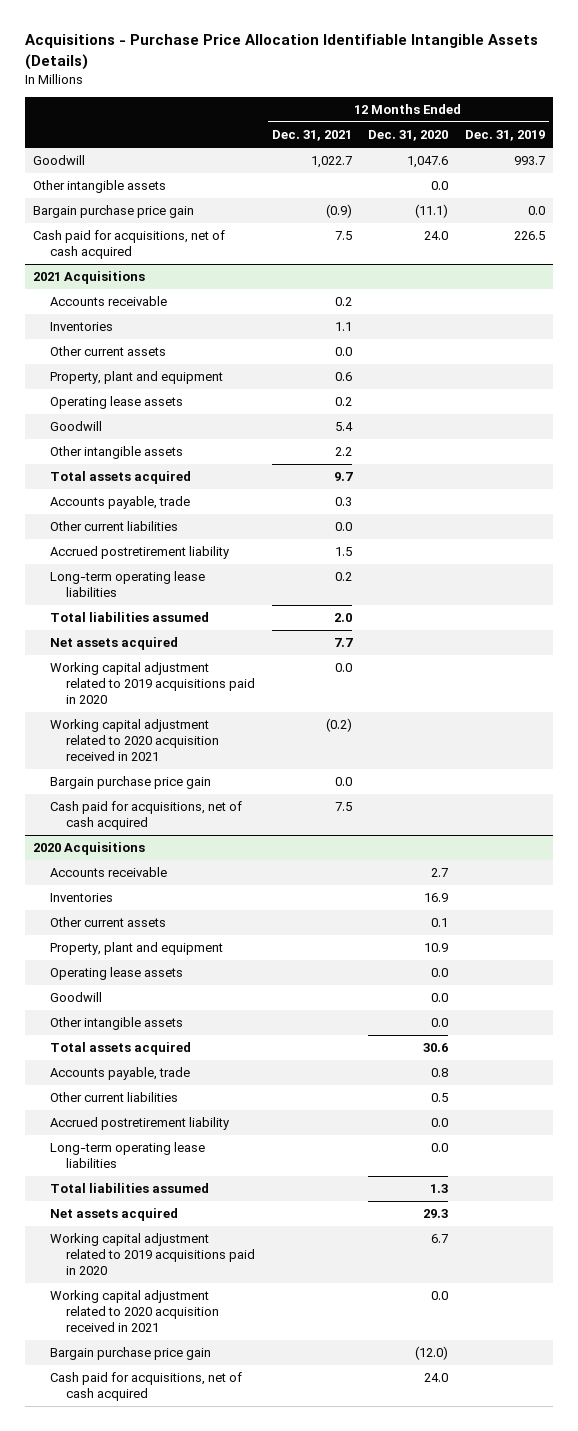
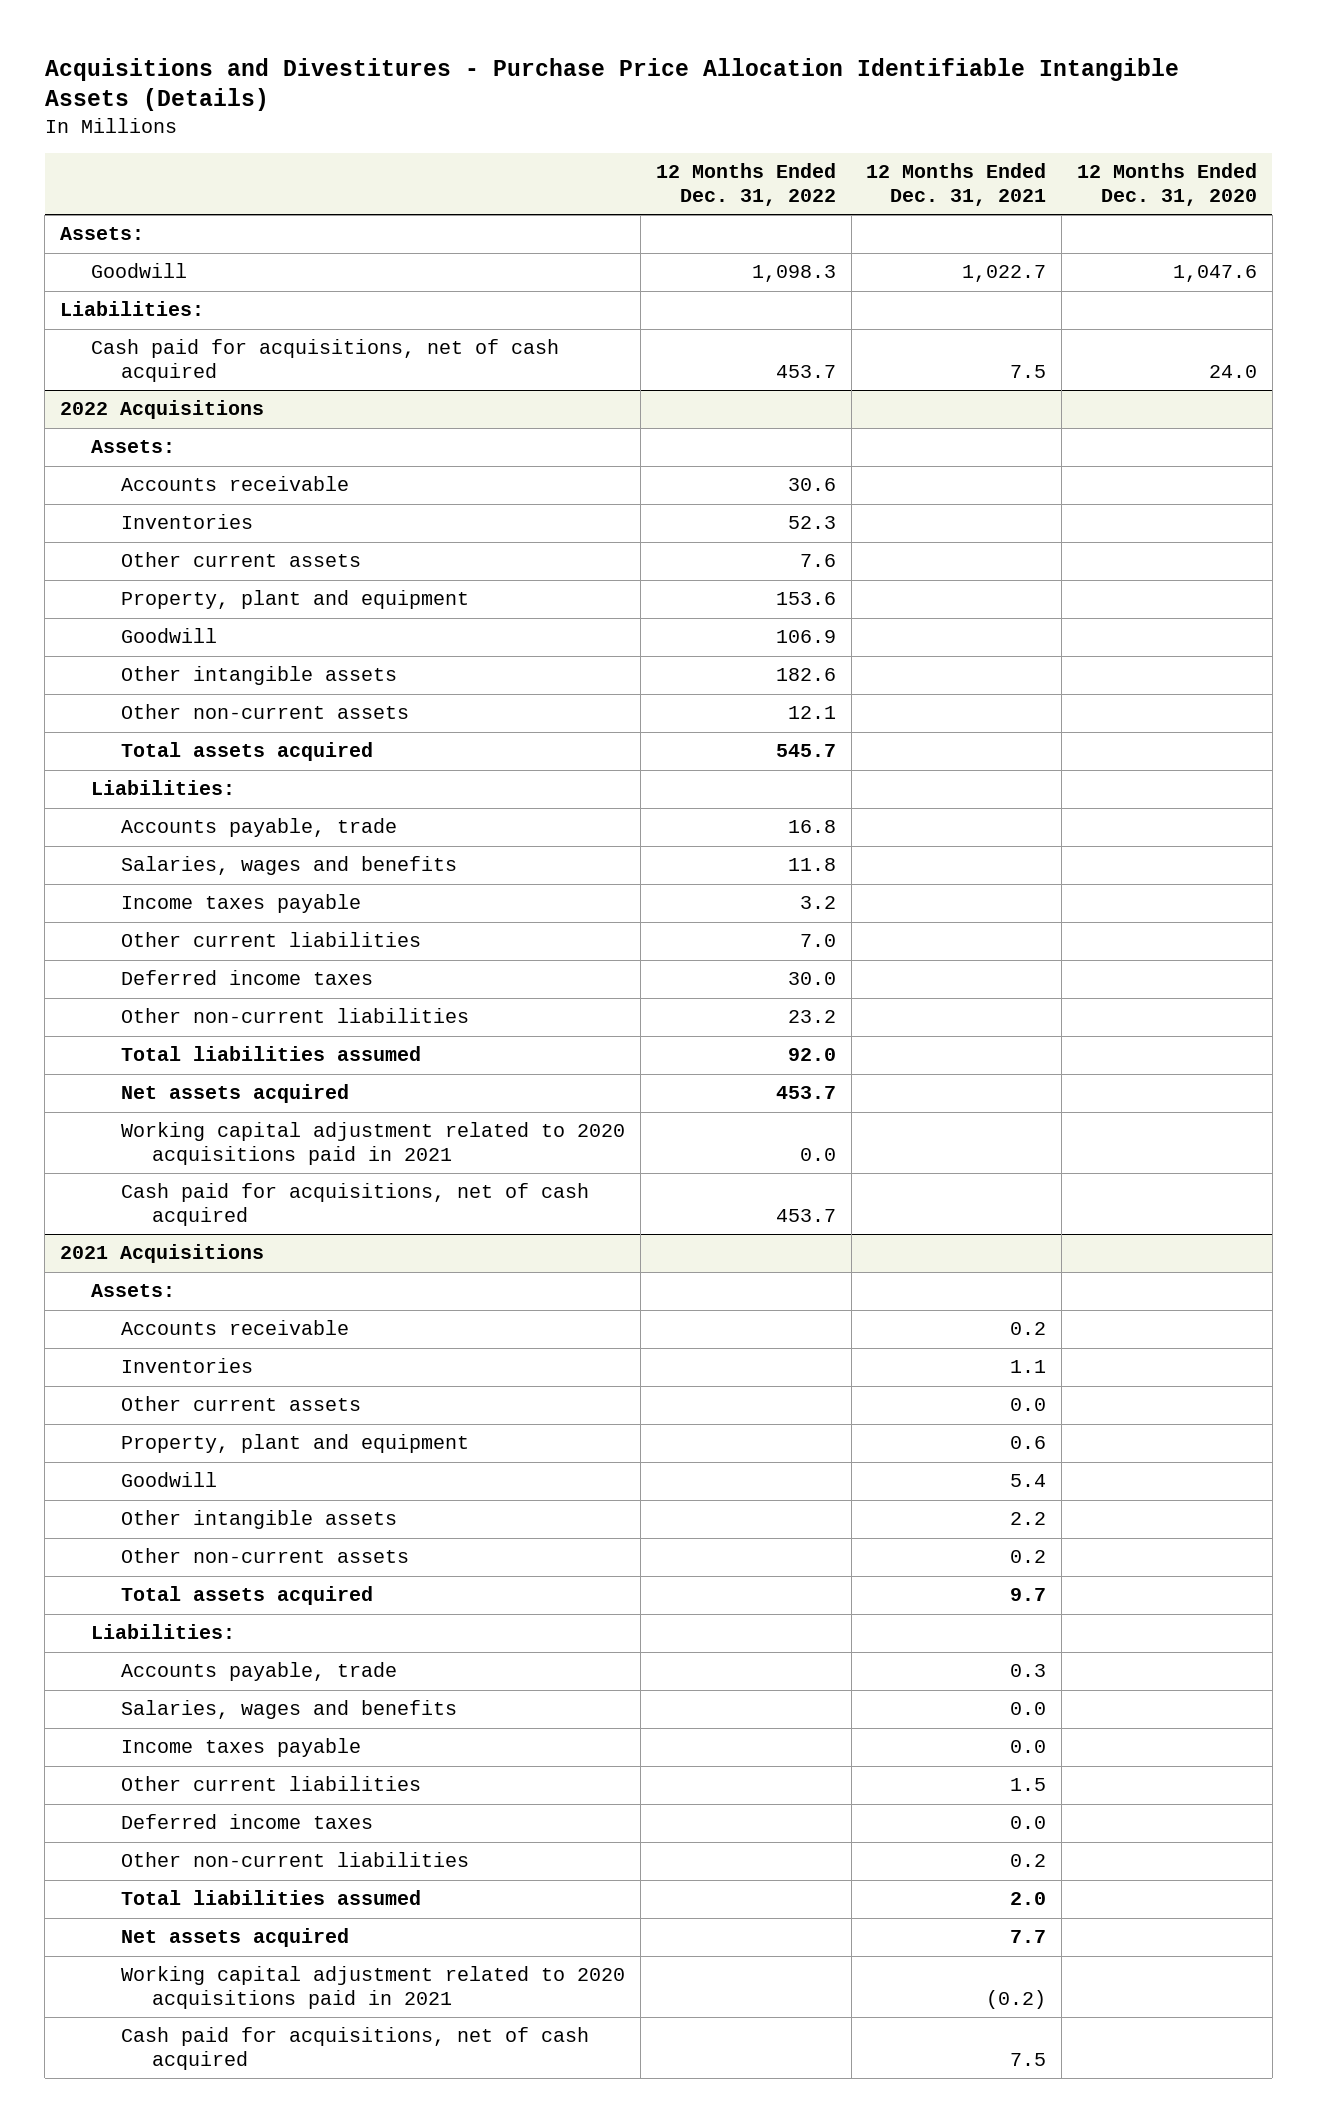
[24,34,538,70] Acquisitions - Purchase Price Allocation Identifiable Intangible Assets (Details) -> [44,57,1179,112] Acquisitions and Divestitures - Purchase Price Allocation Identifiable Intangible Assets (Details)
[464,130,545,142] Dec. 31, 2019 -> none
none -> [655,163,836,206] 12 Months Ended Dec. 31, 2022
none -> [60,227,145,241] Assets:
[33,180,167,194] Other intangible assets -> none
[33,205,195,219] Bargain purchase price gain -> none
none -> [60,301,205,317] Liabilities:
none -> [60,400,265,420] 2022 Acquisitions
none -> [90,440,175,454] Assets:
none -> [121,476,350,492] Accounts receivable
none -> [121,514,254,530] Inventories
none -> [121,552,362,568] Other current assets
none -> [121,590,470,610] Property, plant and equipment
none -> [121,628,218,644] Goodwill
none -> [121,666,398,686] Other intangible assets
none -> [121,704,410,720] Other non-current assets
none -> [121,742,374,762] Total assets acquired
none -> [90,780,235,796] Liabilities:
none -> [121,818,398,838] Accounts payable, trade
none -> [121,856,458,876] Salaries, wages and benefits
none -> [121,894,362,914] Income taxes payable
none -> [121,932,422,948] Other current liabilities
none -> [121,970,374,986] Deferred income taxes
none -> [121,1008,470,1024] Other non-current liabilities
none -> [121,1046,422,1062] Total liabilities assumed
none -> [121,1084,350,1104] Net assets acquired
none -> [121,1122,626,1165] Working capital adjustment related to 2020 acquisitions paid in 2021
none -> [121,1183,590,1226] Cash paid for acquisitions, net of cash acquired
none -> [90,1284,175,1298] Assets:
[49,396,183,410] Operating lease assets -> none
none -> [121,1548,410,1564] Other non-current assets
none -> [90,1624,235,1640] Liabilities:
[49,546,229,560] Accrued postretirement liability -> none
[49,571,205,598] Long-term operating lease liabilities -> none
none -> [121,1700,458,1720] Salaries, wages and benefits
none -> [121,1738,362,1758] Income taxes payable
[334,522,352,532] 0.0 -> [1010,1778,1047,1792] 1.5
none -> [121,1814,374,1830] Deferred income taxes
none -> [121,1852,470,1868] Other non-current liabilities
[49,719,220,762] Working capital adjustment related to 2020 acquisition received in 2021 -> none
[49,776,211,790] Bargain purchase price gain -> none
[49,662,256,705] Working capital adjustment related to 2019 acquisitions paid in 2020 -> [121,1966,626,2009] Working capital adjustment related to 2020 acquisitions paid in 2021
[334,663,352,673] 0.0 -> [986,1989,1047,2009] (0.2)
[33,842,146,856] 2020 Acquisitions -> none
[49,867,167,878] Accounts receivable -> none
[49,893,113,903] Inventories -> none
[49,917,166,928] Other current assets -> none
[49,942,223,956] Property, plant and equipment -> none
[49,967,183,981] Operating lease assets -> none
[49,992,102,1003] Goodwill -> none
[49,1017,183,1031] Other intangible assets -> none
[49,1042,191,1056] Total assets acquired -> none
[49,1067,190,1081] Accounts payable, trade -> none
[49,1092,178,1103] Other current liabilities -> none
[49,1117,229,1131] Accrued postretirement liability -> none
[49,1142,205,1169] Long-term operating lease liabilities -> none
[49,1183,209,1194] Total liabilities assumed -> none
[49,1208,178,1222] Net assets acquired -> none
[49,1233,256,1276] Working capital adjustment related to 2019 acquisitions paid in 2020 -> none
[49,1290,220,1333] Working capital adjustment related to 2020 acquisition received in 2021 -> none
[49,1347,211,1361] Bargain purchase price gain -> none
[49,1372,242,1402] Cash paid for acquisitions, net of cash acquired -> none

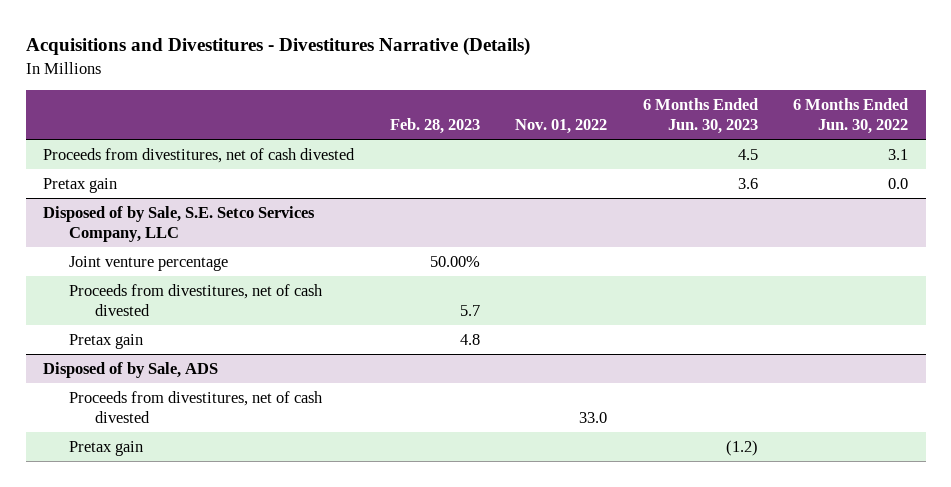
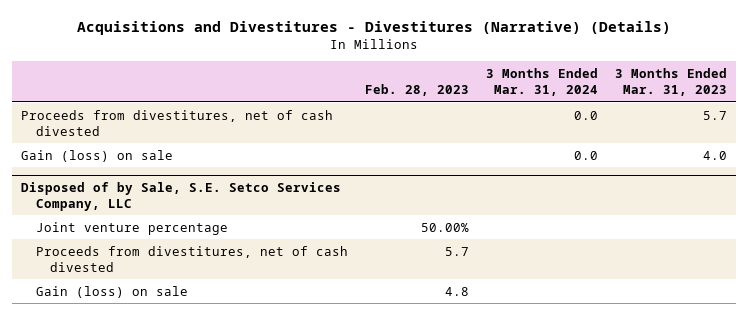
[25,37,530,57] Acquisitions and Divestitures - Divestitures Narrative (Details) -> [77,20,672,35] Acquisitions and Divestitures - Divestitures (Narrative) (Details)
[515,118,608,134] Nov. 01, 2022 -> none
[642,98,758,134] 6 Months Ended Jun. 30, 2023 -> none
[793,98,909,134] 6 Months Ended Jun. 30, 2022 -> none
none -> [486,67,599,96] 3 Months Ended Mar. 31, 2024
none -> [615,67,728,96] 3 Months Ended Mar. 31, 2023
[43,177,118,193] Pretax gain -> [20,149,173,162] Gain (loss) on sale
[43,361,219,378] Disposed of by Sale, ADS -> none
[68,390,323,423] Proceeds from divestitures, net of cash divested -> none
[68,440,143,456] Pretax gain -> none
[68,333,143,349] Pretax gain -> [35,285,188,298] Gain (loss) on sale

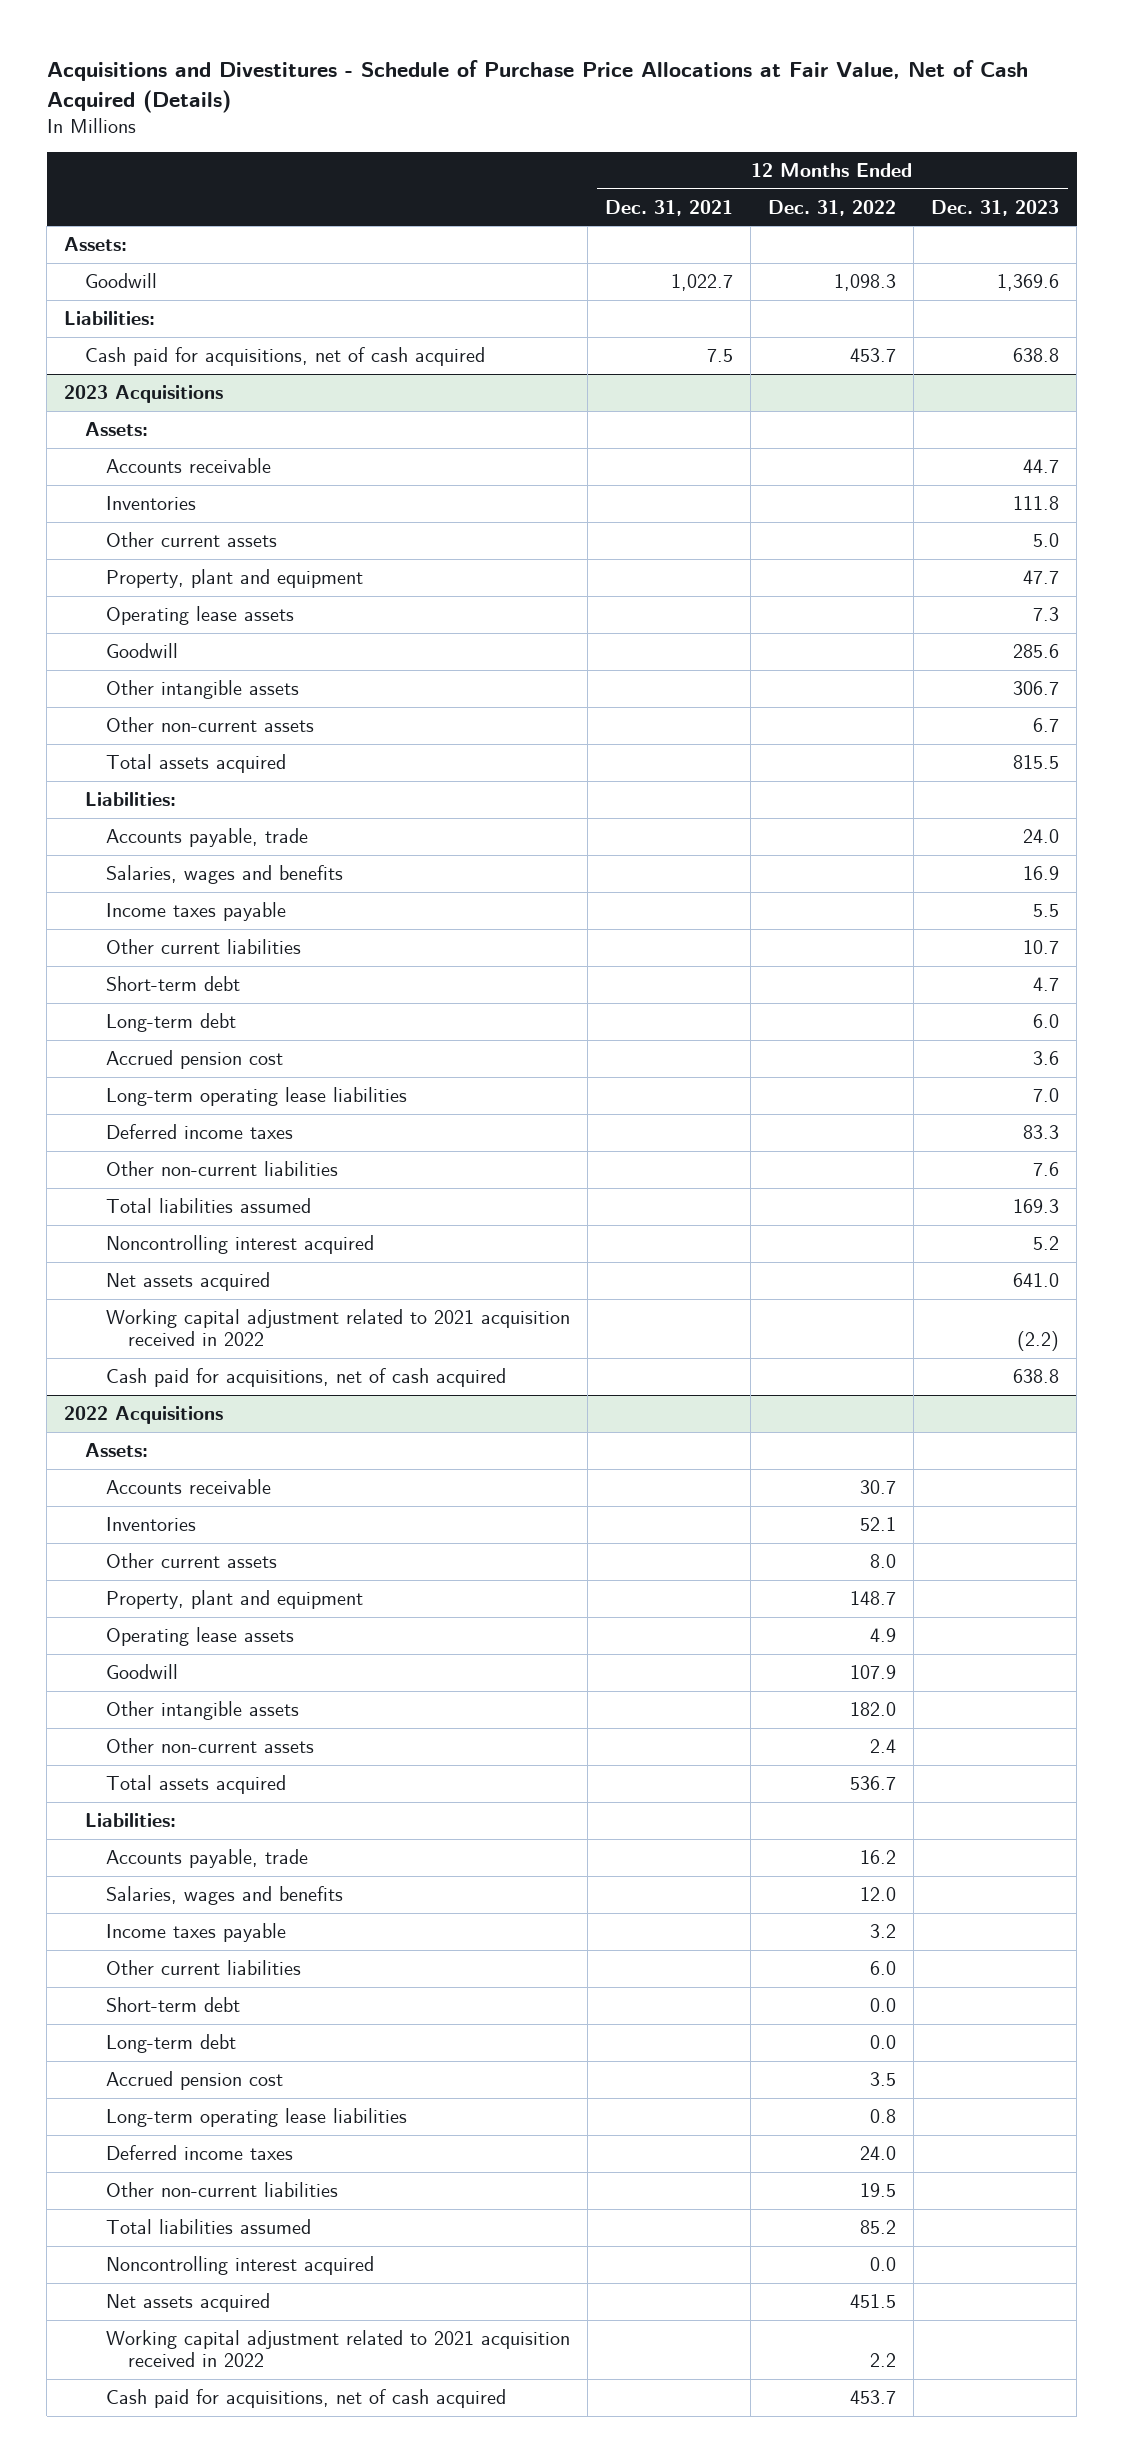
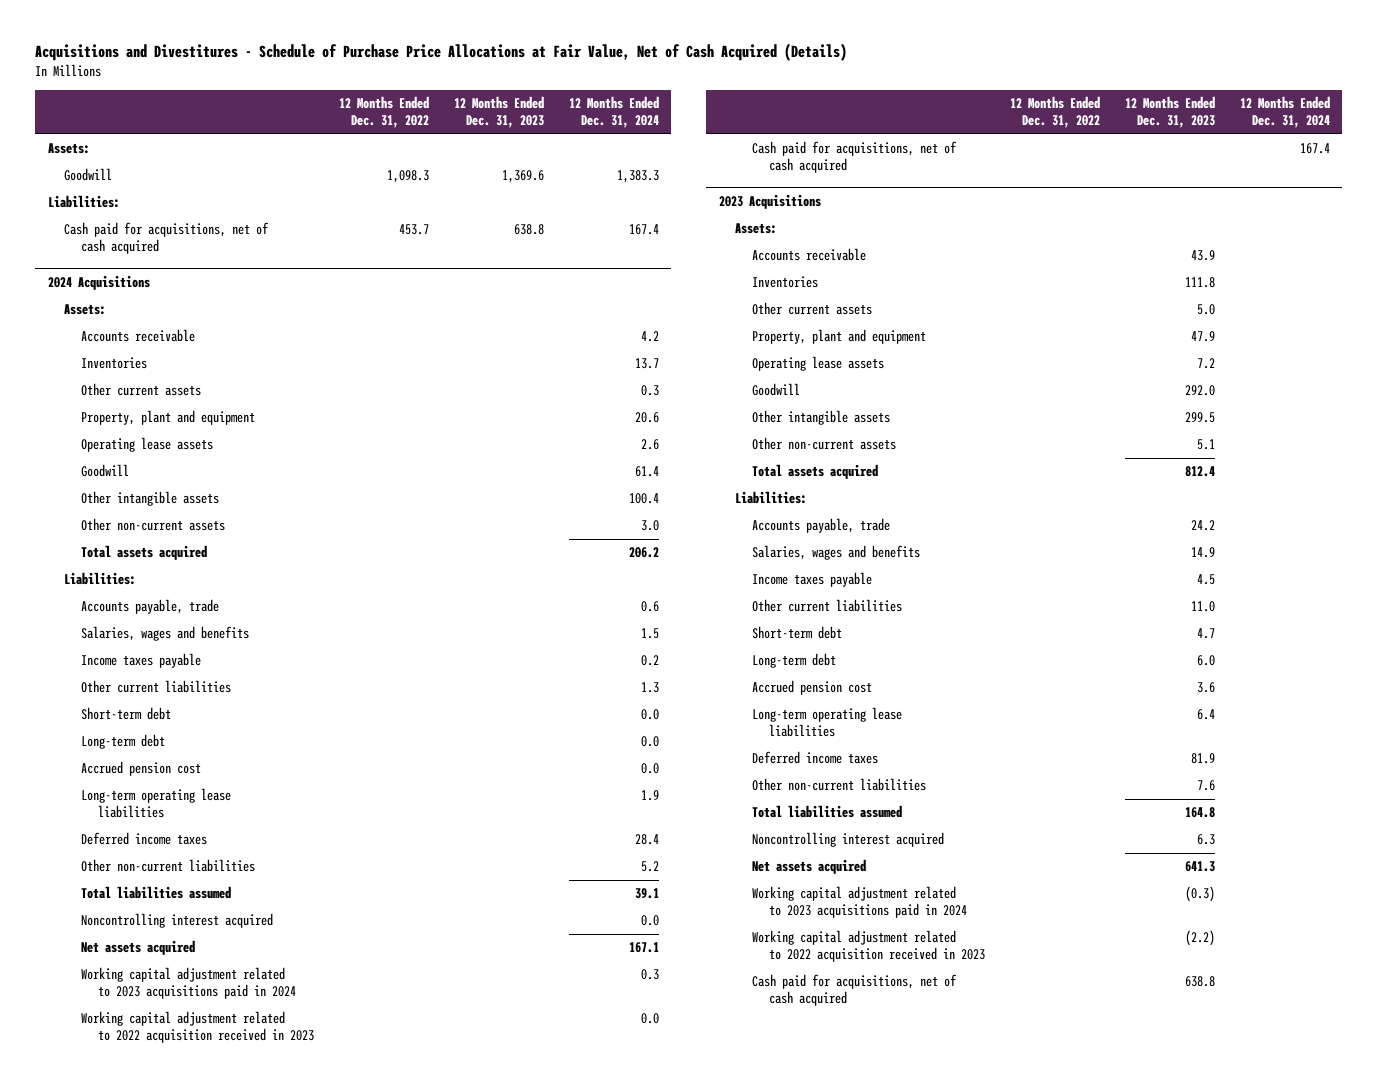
[605,199,734,216] Dec. 31, 2021 -> none
none -> [568,96,659,129] 12 Months Ended Dec. 31, 2024
none -> [47,274,150,290] 2024 Acquisitions
none -> [64,304,107,316] Assets:
none -> [81,329,196,343] Accounts receivable
none -> [81,357,148,370] Inventories
none -> [81,383,202,397] Other current assets
none -> [81,410,256,426] Property, plant and equipment
none -> [81,437,214,453] Operating lease assets
none -> [81,464,130,478] Goodwill
none -> [81,491,220,507] Other intangible assets
none -> [81,518,226,532] Other non-current assets
none -> [81,545,208,561] Total assets acquired
none -> [64,572,137,586] Liabilities:
none -> [81,599,220,615] Accounts payable, trade
none -> [81,626,250,642] Salaries, wages and benefits
none -> [81,653,202,669] Income taxes payable
none -> [81,680,232,694] Other current liabilities
none -> [81,707,172,721] Short-term debt
none -> [81,734,166,750] Long-term debt
none -> [81,761,202,777] Accrued pension cost
none -> [81,788,232,819] Long-term operating lease liabilities
none -> [81,832,208,846] Deferred income taxes
none -> [81,859,256,873] Other non-current liabilities
none -> [81,886,232,900] Total liabilities assumed
none -> [81,913,274,929] Noncontrolling interest acquired
none -> [81,940,196,956] Net assets acquired
none -> [81,967,296,1000] Working capital adjustment related to 2023 acquisitions paid in 2024
none -> [81,1011,314,1044] Working capital adjustment related to 2022 acquisition received in 2023
none -> [752,141,958,174] Cash paid for acquisitions, net of cash acquired
[1023,459,1060,474] 44.7 -> [1190,250,1215,262] 43.9
[1023,570,1060,585] 47.7 -> [1190,331,1215,343] 47.9
[1033,607,1060,622] 7.3 -> [1196,358,1215,370] 7.2
[1013,644,1060,659] 285.6 -> [1184,385,1215,397] 292.0
[1013,681,1060,696] 306.7 -> [1184,412,1215,424] 299.5
[1033,718,1060,733] 6.7 -> [1196,439,1215,451] 5.1
[1013,755,1060,770] 815.5 -> [1184,466,1215,478] 812.4
[1023,829,1060,844] 24.0 -> [1190,520,1215,532] 24.2
[1023,866,1060,881] 16.9 -> [1190,547,1215,559] 14.9
[1033,904,1060,918] 5.5 -> [1196,574,1215,586] 4.5
[1023,940,1060,955] 10.7 -> [1190,601,1215,613] 11.0
[1033,1088,1060,1103] 7.0 -> [1196,709,1215,721] 6.4
[1023,1125,1060,1140] 83.3 -> [1190,753,1215,765] 81.9
[1013,1199,1060,1214] 169.3 -> [1184,807,1215,819] 164.8
[1033,1236,1060,1251] 5.2 -> [1196,834,1215,846] 6.3
[1013,1273,1060,1288] 641.0 -> [1184,861,1215,873] 641.3
none -> [752,886,967,919] Working capital adjustment related to 2023 acquisitions paid in 2024
[106,1309,571,1347] Working capital adjustment related to 2021 acquisition received in 2022 -> [752,930,985,963] Working capital adjustment related to 2022 acquisition received in 2023
[64,1406,224,1425] 2022 Acquisitions -> none
[85,1443,149,1458] Assets: -> none
[106,1479,272,1495] Accounts receivable -> none
[106,1517,197,1532] Inventories -> none
[106,1553,278,1569] Other current assets -> none
[106,1590,364,1610] Property, plant and equipment -> none
[106,1627,295,1647] Operating lease assets -> none
[106,1664,179,1680] Goodwill -> none
[106,1701,300,1721] Other intangible assets -> none
[106,1738,315,1754] Other non-current assets -> none
[106,1775,287,1795] Total assets acquired -> none
[85,1813,177,1828] Liabilities: -> none
[106,1849,309,1869] Accounts payable, trade -> none
[106,1886,344,1906] Salaries, wages and benefits -> none
[106,1923,287,1943] Income taxes payable -> none
[106,1960,302,1976] Other current liabilities -> none
[106,1997,241,2013] Short-term debt -> none
[106,2034,237,2054] Long-term debt -> none
[106,2071,284,2091] Accrued pension cost -> none
[106,2108,408,2128] Long-term operating lease liabilities -> none
[106,2145,294,2161] Deferred income taxes -> none
[106,2182,339,2198] Other non-current liabilities -> none
[106,2219,312,2235] Total liabilities assumed -> none
[106,2256,375,2276] Noncontrolling interest acquired -> none
[106,2293,271,2313] Net assets acquired -> none
[106,2330,571,2368] Working capital adjustment related to 2021 acquisition received in 2022 -> none
[106,2389,507,2409] Cash paid for acquisitions, net of cash acquired -> none

